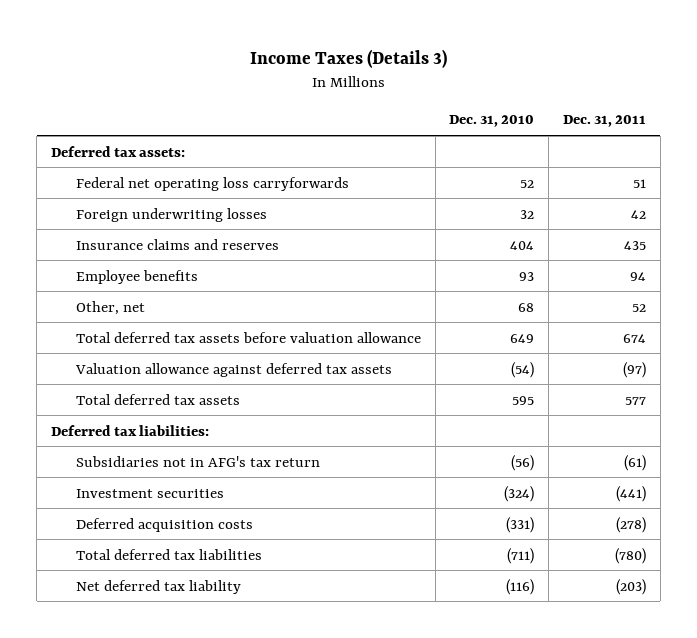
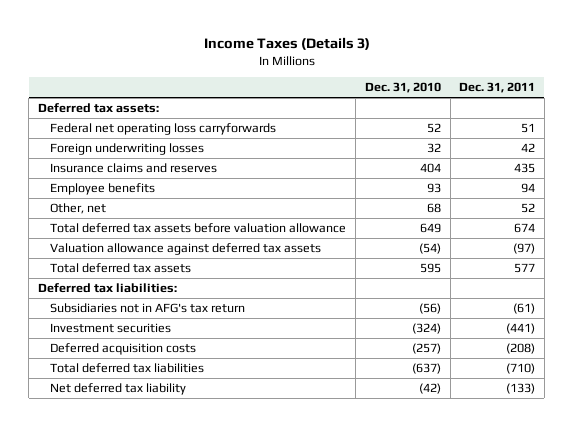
[506,516,535,533] (331) -> [411,342,441,354] (257)
[615,516,646,533] (278) -> [506,342,536,354] (208)
[507,547,535,564] (711) -> [411,362,441,374] (637)
[614,547,646,564] (780) -> [506,362,536,374] (710)
[506,578,535,595] (116) -> [418,382,441,394] (42)
[615,578,646,595] (203) -> [506,382,536,394] (133)

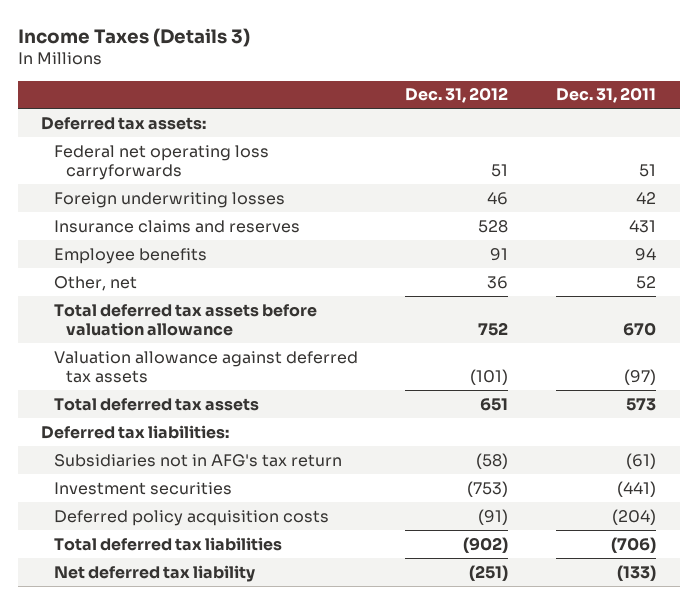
[364,82,441,94] Dec. 31, 2010 -> none
none -> [405,87,509,104] Dec. 31, 2012
[514,162,536,173] 435 -> [628,219,656,233] 431
[514,222,536,233] 674 -> [622,321,656,336] 670
[514,262,536,273] 577 -> [625,397,656,411] 573
[50,342,197,355] Deferred acquisition costs -> [53,509,329,526] Deferred policy acquisition costs
[506,342,536,354] (208) -> [611,508,656,525] (204)
[506,362,536,374] (710) -> [610,536,656,553] (706)

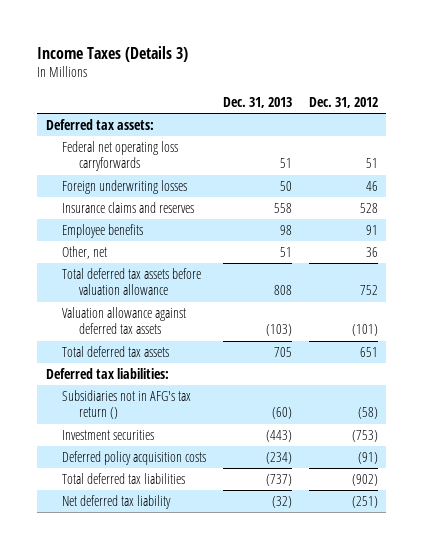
[555,87,656,104] Dec. 31, 2011 -> none
none -> [223,97,293,109] Dec. 31, 2013
[53,453,342,467] Subsidiaries not in AFG's tax return -> [62,390,192,420] Subsidiaries not in AFG's tax return ()

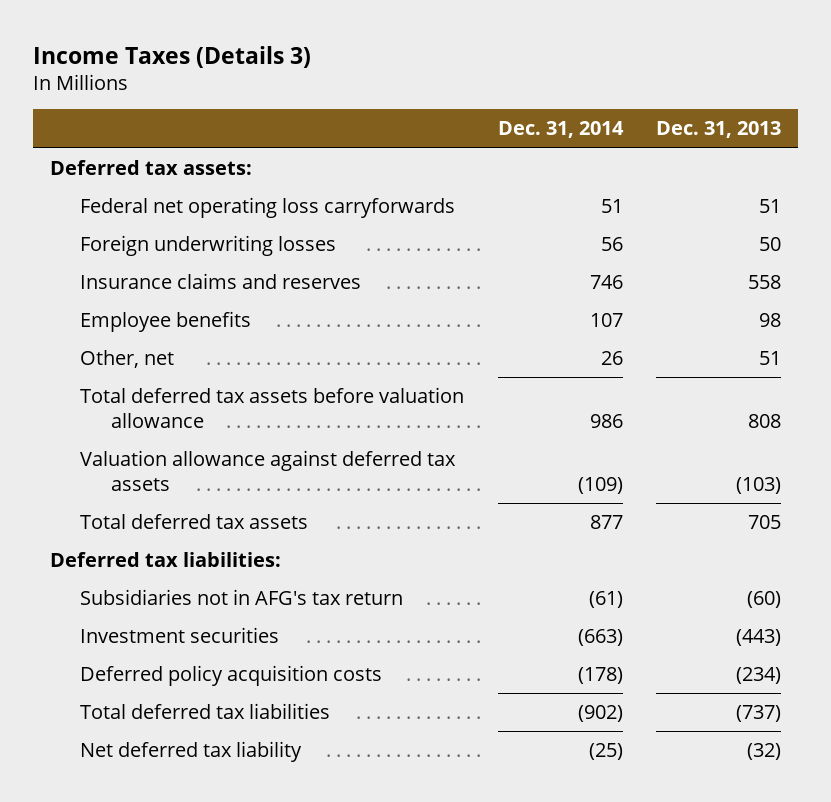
[308,97,378,109] Dec. 31, 2012 -> none
none -> [497,121,624,139] Dec. 31, 2014
[62,390,192,420] Subsidiaries not in AFG's tax return () -> [80,589,404,606] Subsidiaries not in AFG's tax return

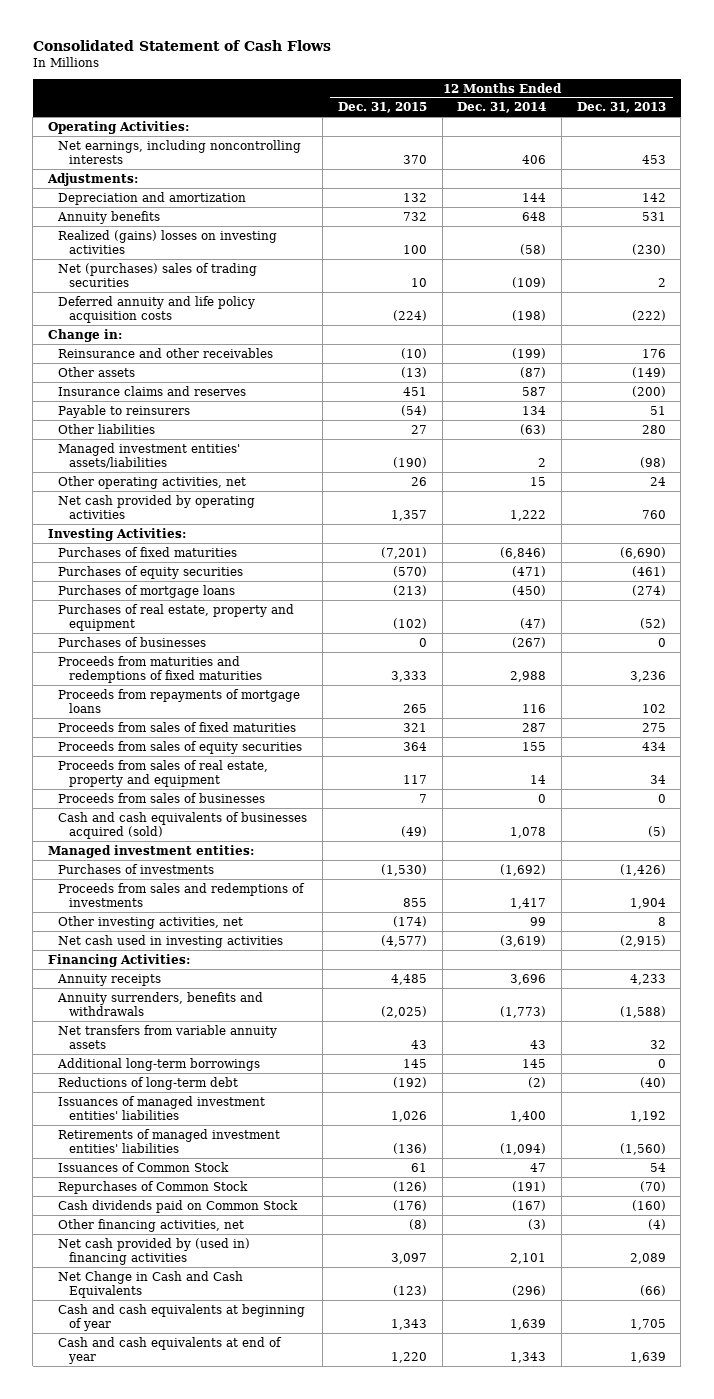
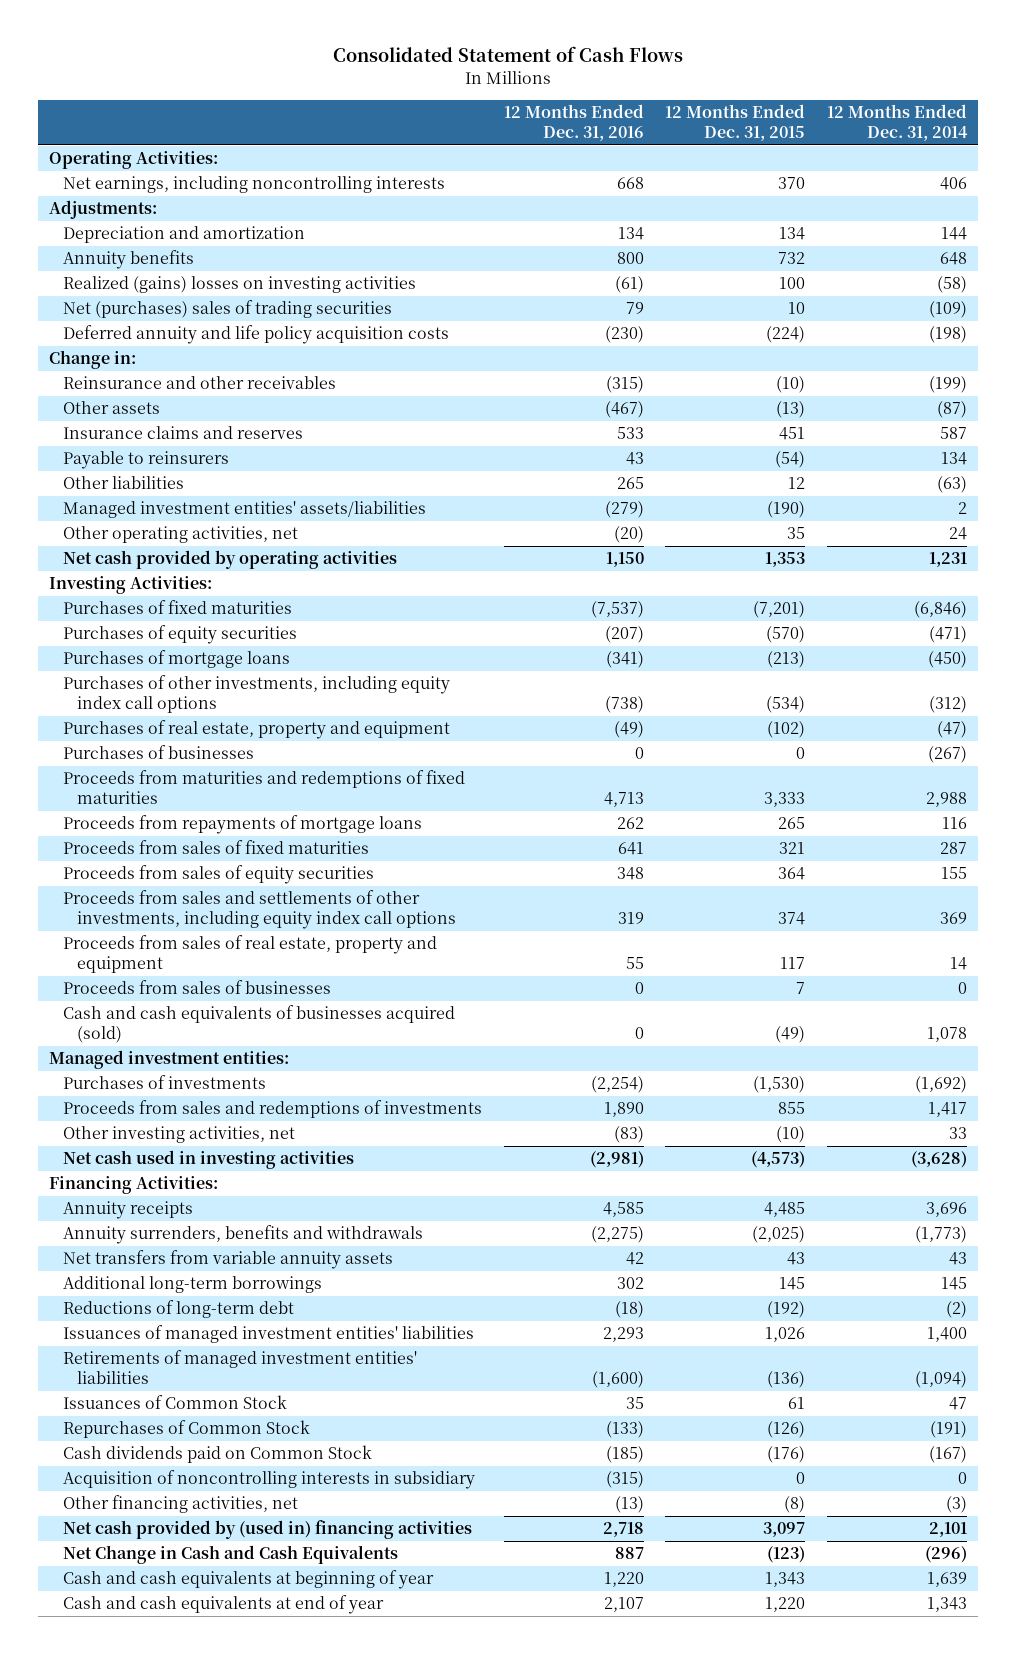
[576,102,666,114] Dec. 31, 2013 -> none
none -> [503,104,644,142] 12 Months Ended Dec. 31, 2016
[402,192,427,202] 132 -> [779,227,806,241] 134
[410,424,427,434] 27 -> [788,477,806,490] 12
[410,476,427,486] 26 -> [787,527,806,540] 35
[530,476,547,486] 15 -> [948,527,967,541] 24
[390,509,427,521] 1,357 -> [765,552,806,568] 1,353
[510,509,547,521] 1,222 -> [928,552,967,568] 1,231
none -> [62,675,450,714] Purchases of other investments, including equity index call options
none -> [62,890,457,930] Proceeds from sales and settlements of other investments, including equity index call options
[392,915,427,927] (174) -> [776,1126,806,1144] (10)
[530,916,547,926] 99 -> [948,1127,967,1140] 33
[380,934,427,947] (4,577) -> [751,1151,806,1169] (4,573)
[500,934,547,947] (3,619) -> [910,1151,967,1169] (3,628)
none -> [62,1470,475,1490] Acquisition of noncontrolling interests in subsidiary

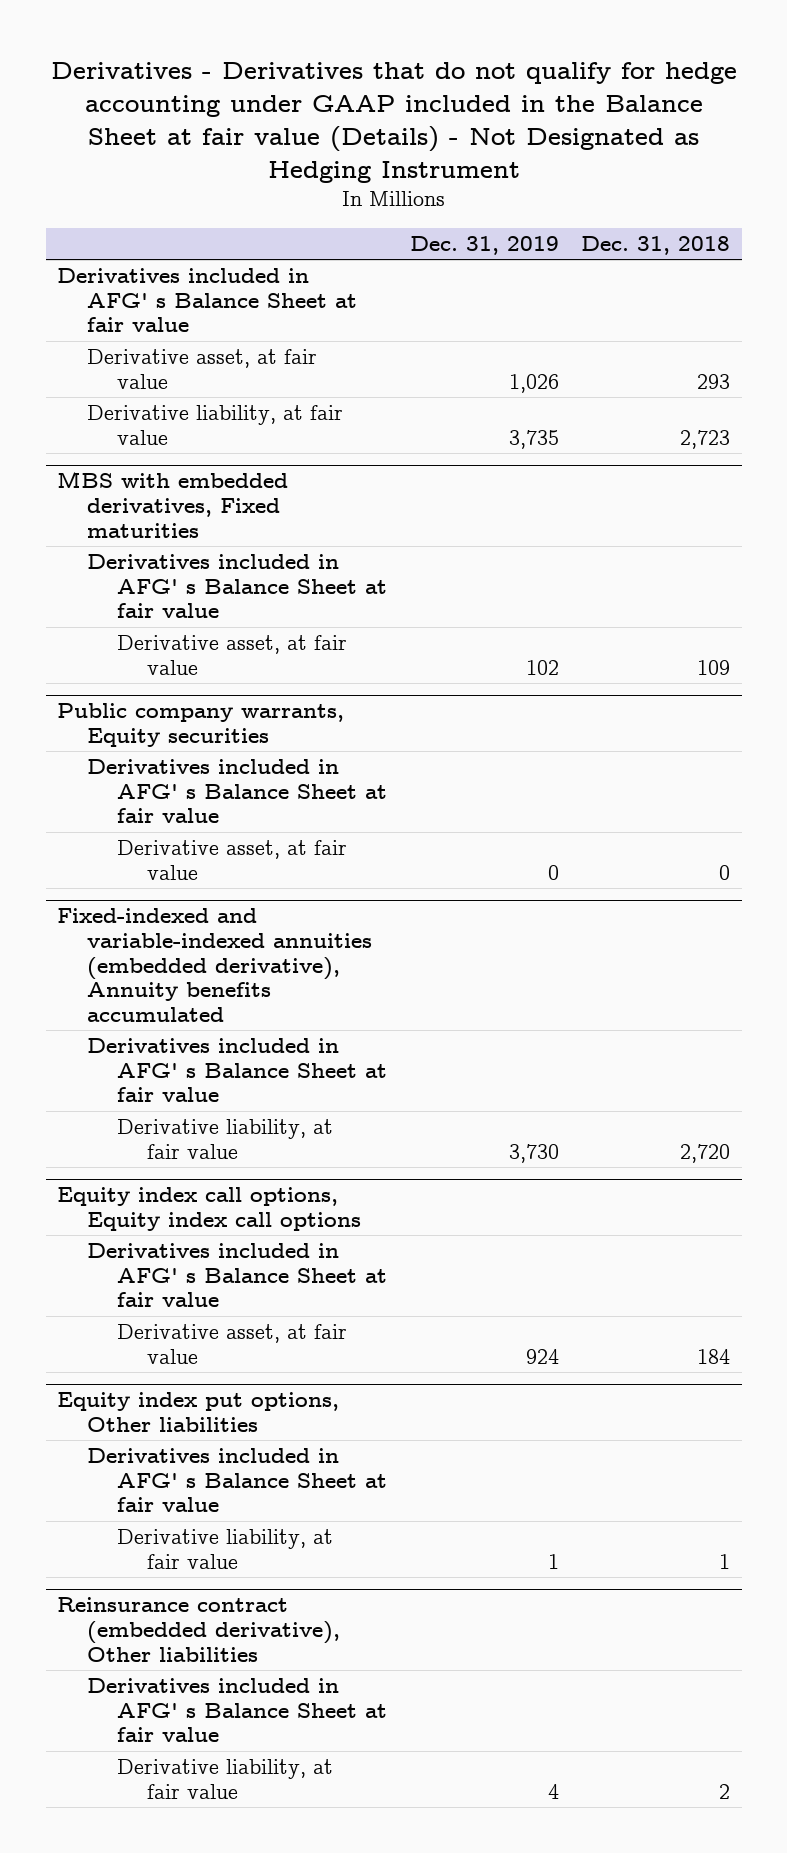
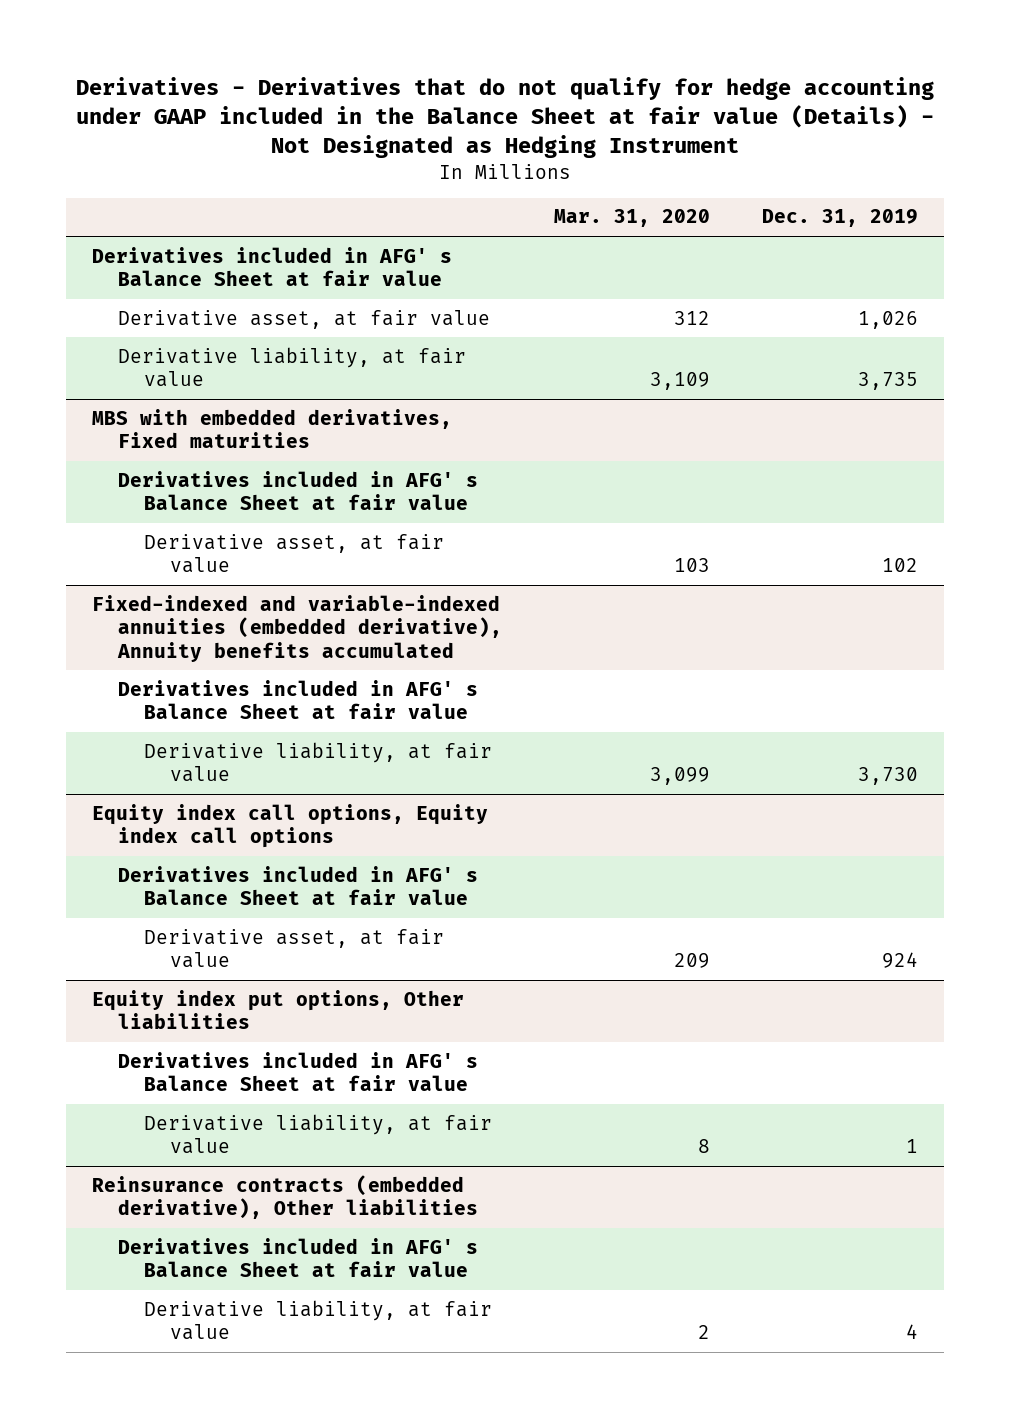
[581,235,731,255] Dec. 31, 2018 -> none
none -> [553,209,710,228] Mar. 31, 2020
[56,703,344,747] Public company warrants, Equity securities -> none
[86,759,388,824] Derivatives included in AFG' s Balance Sheet at fair value -> none
[117,840,348,880] Derivative asset, at fair value -> none
[56,1597,340,1662] Reinsurance contract (embedded derivative), Other liabilities -> [91,1174,478,1220] Reinsurance contracts (embedded derivative), Other liabilities

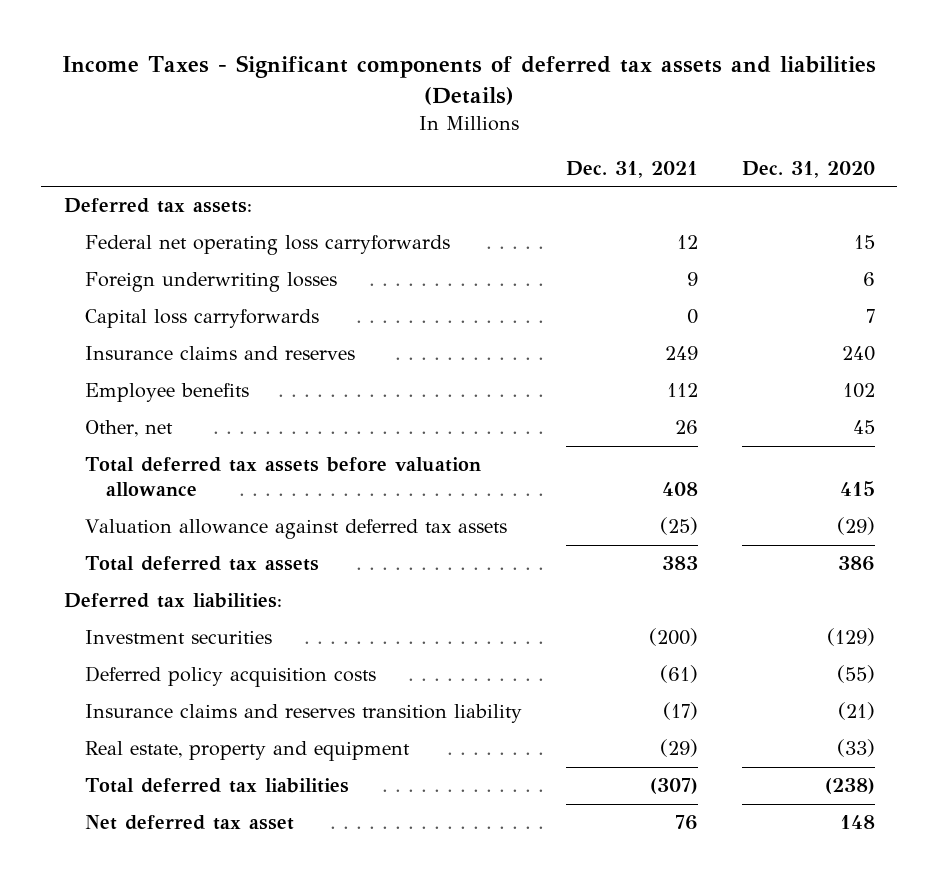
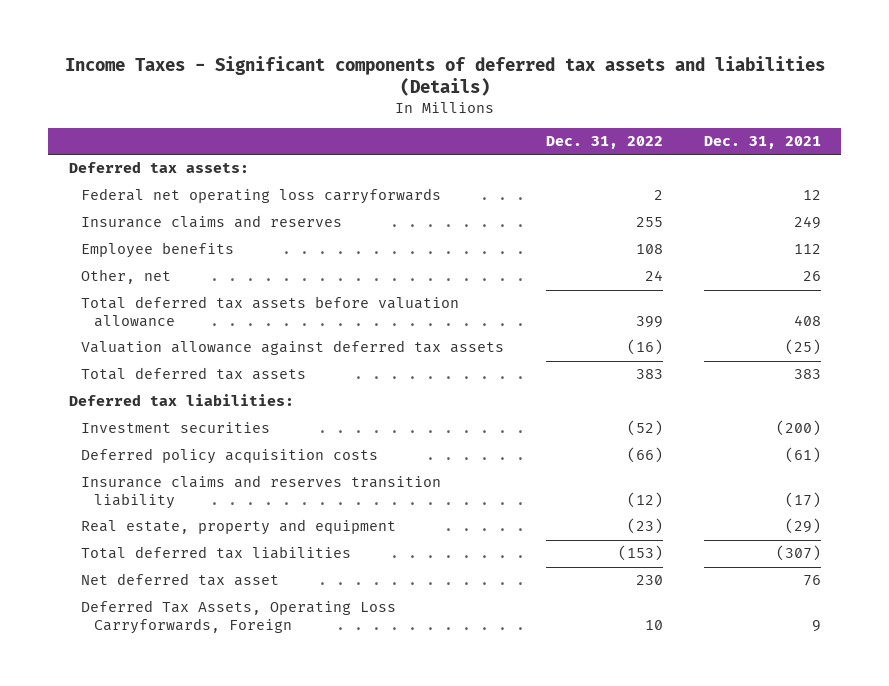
[741,160,875,178] Dec. 31, 2020 -> none
none -> [545,136,663,150] Dec. 31, 2022
[84,272,337,293] Foreign underwriting losses -> none
[84,309,319,329] Capital loss carryforwards -> none
none -> [81,600,397,635] Deferred Tax Assets, Operating Loss Carryforwards, Foreign

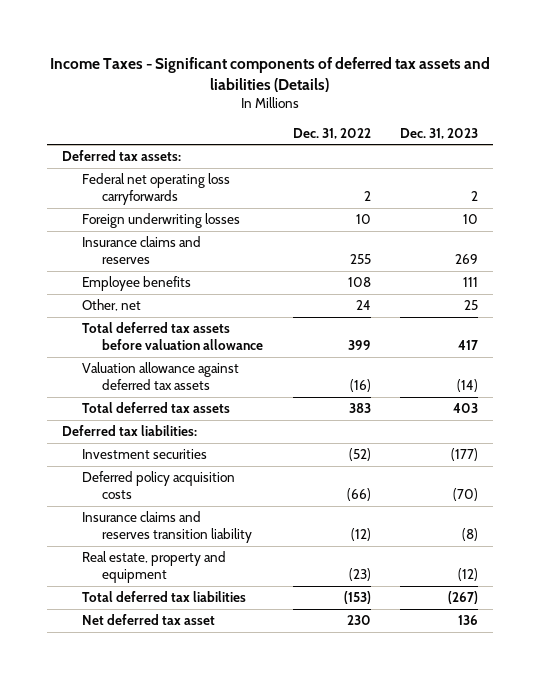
[703,136,821,150] Dec. 31, 2021 -> none
none -> [400,127,479,139] Dec. 31, 2023
none -> [82,213,241,229] Foreign underwriting losses
[81,600,397,635] Deferred Tax Assets, Operating Loss Carryforwards, Foreign -> none

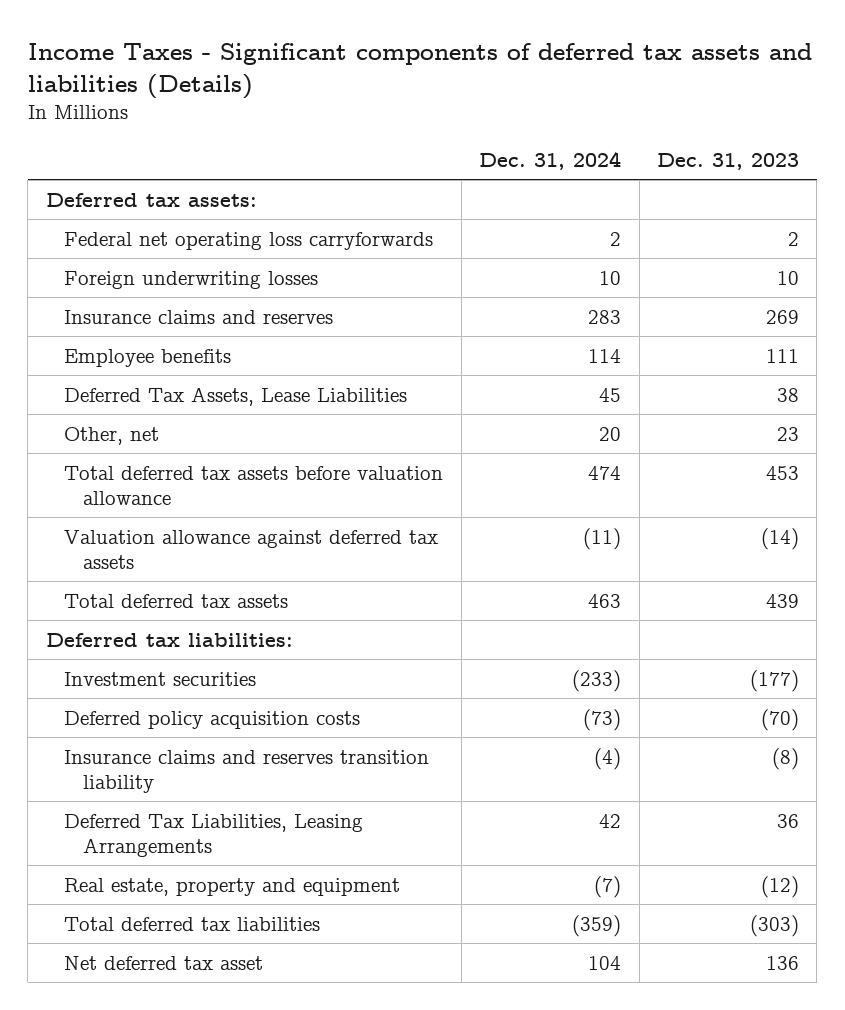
[292,127,371,139] Dec. 31, 2022 -> none
none -> [479,150,622,170] Dec. 31, 2024
none -> [64,386,408,406] Deferred Tax Assets, Lease Liabilities
[464,300,479,311] 25 -> [777,426,800,441] 23
[458,340,479,351] 417 -> [766,465,800,480] 453
[453,403,479,414] 403 -> [766,593,800,608] 439
none -> [64,813,364,857] Deferred Tax Liabilities, Leasing Arrangements
[448,591,479,605] (267) -> [750,914,800,937] (303)

